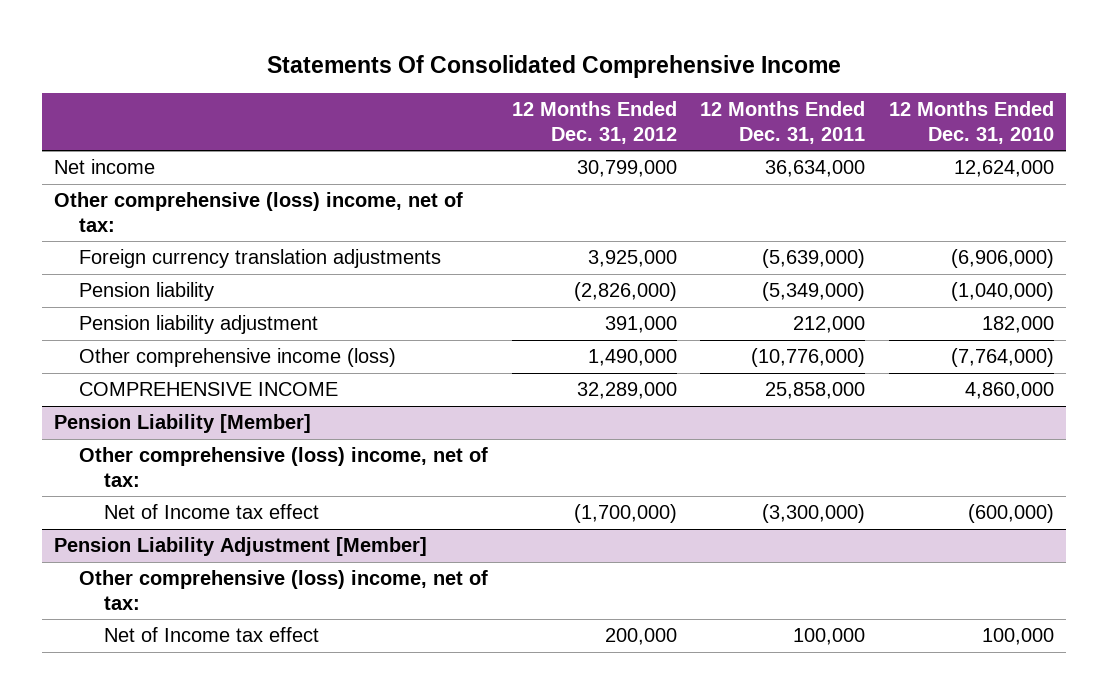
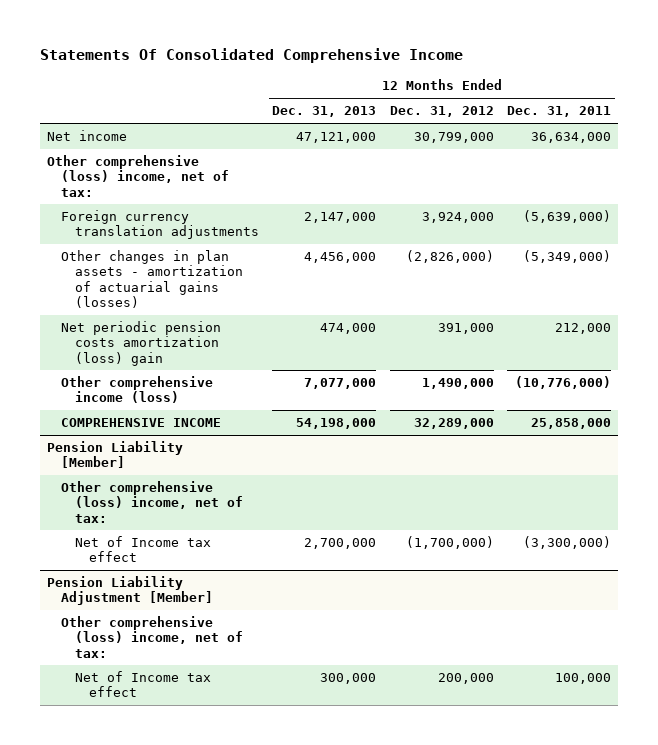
[889,101,1055,144] 12 Months Ended Dec. 31, 2010 -> none
none -> [272,106,377,118] Dec. 31, 2013
[587,250,677,268] 3,925,000 -> [421,212,494,224] 3,924,000
[79,282,215,302] Pension liability -> [60,250,243,308] Other changes in plan assets - amortization of actuarial gains (losses)
[79,315,319,335] Pension liability adjustment -> [60,321,221,366] Net periodic pension costs amortization (loss) gain

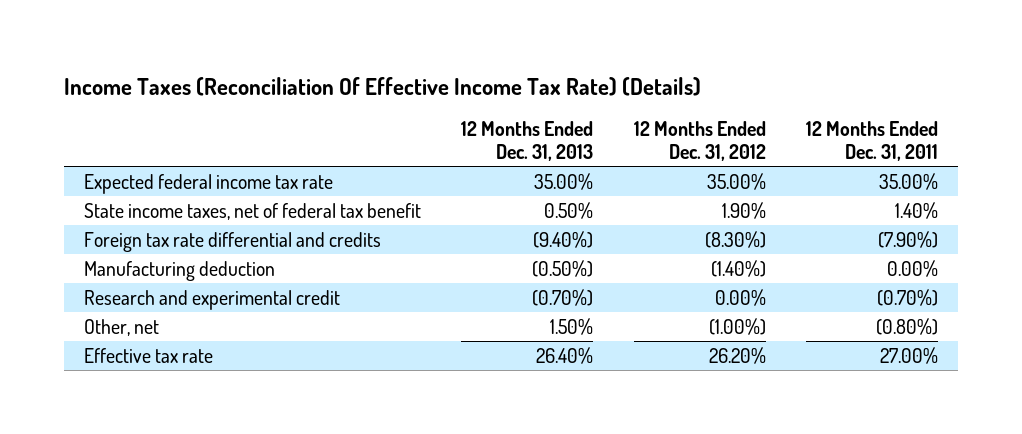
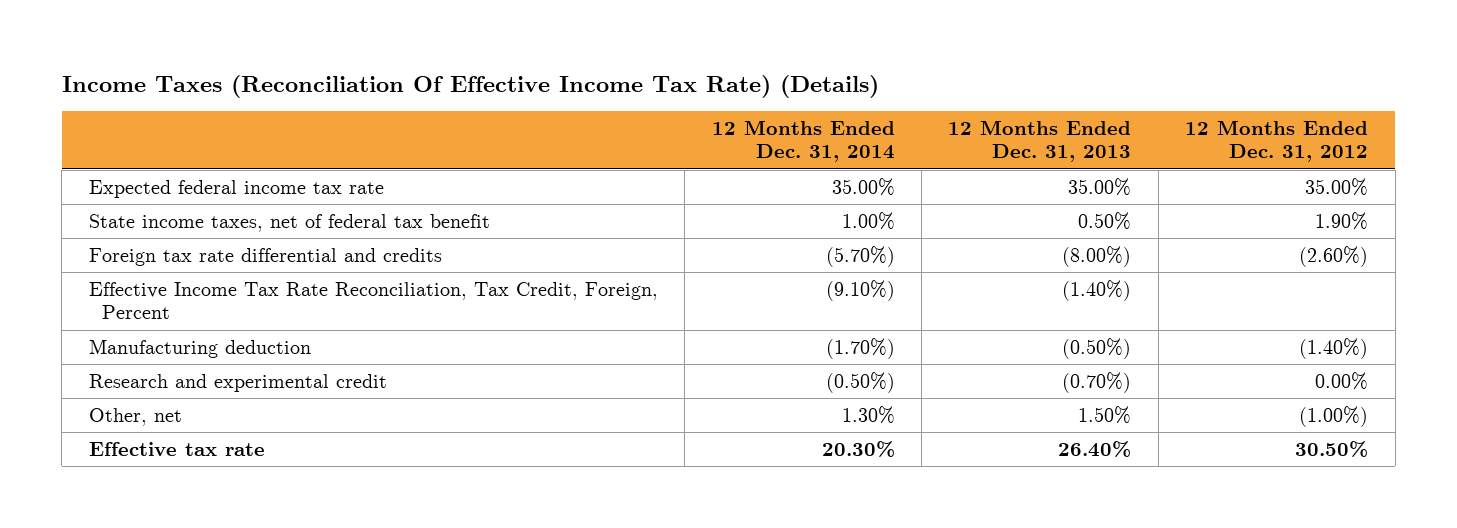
[805,121,938,161] 12 Months Ended Dec. 31, 2011 -> none
none -> [711,119,895,163] 12 Months Ended Dec. 31, 2014
[533,230,594,248] (9.40%) -> [1062,245,1132,267] (8.00%)
[704,230,766,248] (8.30%) -> [1299,245,1369,267] (2.60%)
none -> [88,281,658,320] Effective Income Tax Rate Reconciliation, Tax Credit, Foreign, Percent
[708,346,766,364] 26.20% -> [1295,440,1369,457] 30.50%

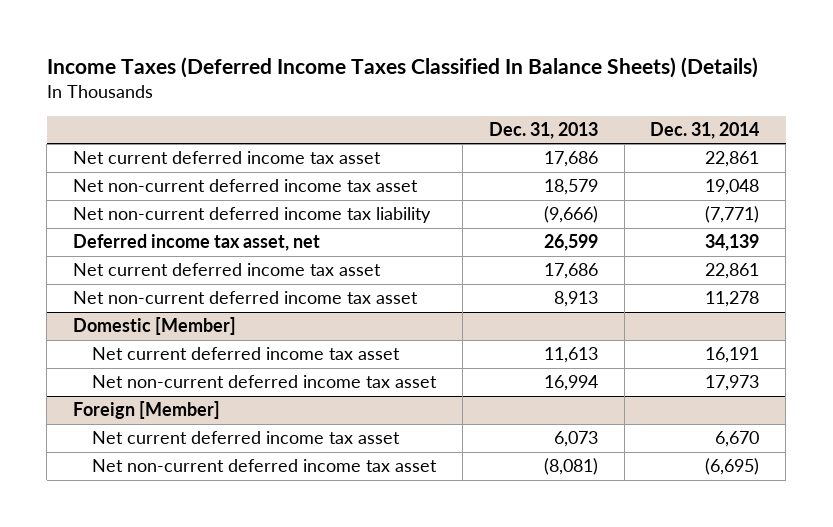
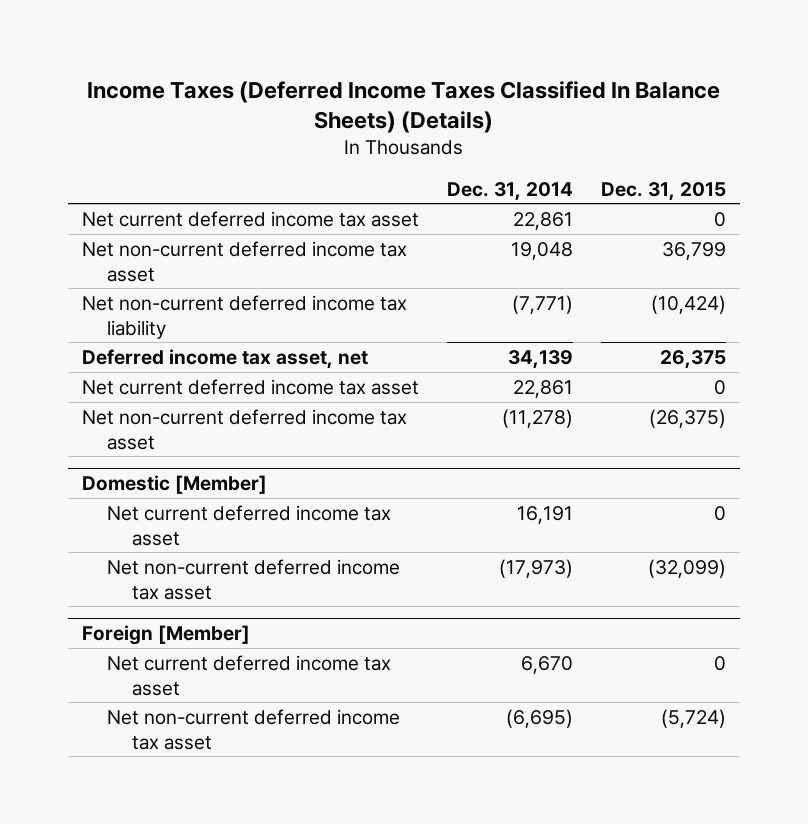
[488,122,598,140] Dec. 31, 2013 -> none
none -> [601,181,727,201] Dec. 31, 2015
[705,291,760,308] 11,278 -> [502,408,574,428] (11,278)
[705,375,760,392] 17,973 -> [499,558,574,578] (17,973)

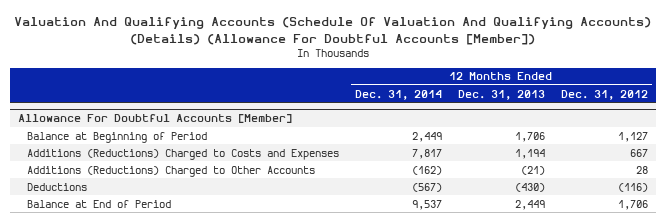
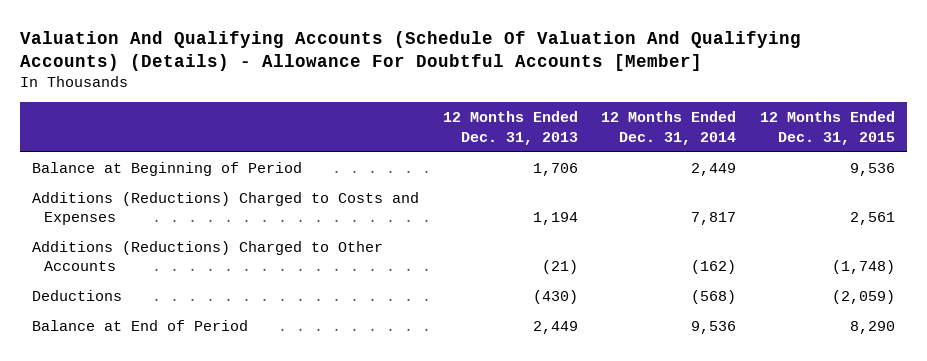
[13,17,651,45] Valuation And Qualifying Accounts (Schedule Of Valuation And Qualifying Accounts) (Details) (Allowance For Doubtful Accounts [Member]) -> [20,30,802,72] Valuation And Qualifying Accounts (Schedule Of Valuation And Qualifying Accounts) (Details) - Allowance For Doubtful Accounts [Member]
[560,89,648,100] Dec. 31, 2012 -> none
none -> [759,111,895,145] 12 Months Ended Dec. 31, 2015
[17,114,292,124] Allowance For Doubtful Accounts [Member] -> none
[412,182,443,192] (567) -> [691,289,737,304] (568)
[412,199,443,210] 9,537 -> [691,320,737,334] 9,536

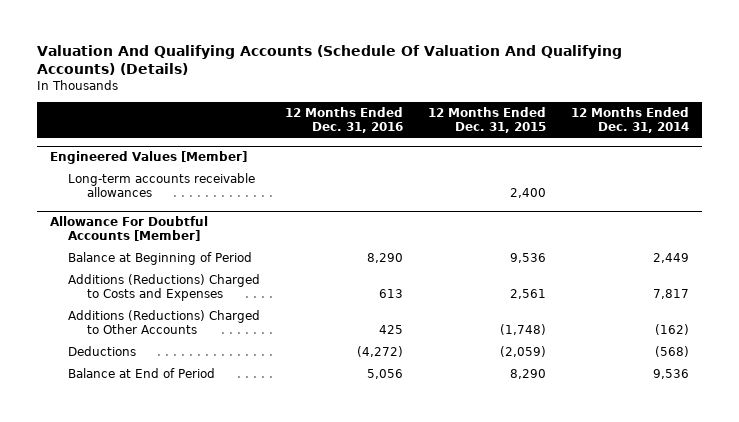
[20,30,802,72] Valuation And Qualifying Accounts (Schedule Of Valuation And Qualifying Accounts) (Details) - Allowance For Doubtful Accounts [Member] -> [37,44,623,75] Valuation And Qualifying Accounts (Schedule Of Valuation And Qualifying Accounts) (Details)
[442,111,578,145] 12 Months Ended Dec. 31, 2013 -> none
none -> [285,107,404,134] 12 Months Ended Dec. 31, 2016
none -> [49,151,247,165] Engineered Values [Member]
none -> [68,173,256,198] Long-term accounts receivable allowances
none -> [49,216,208,242] Allowance For Doubtful Accounts [Member]

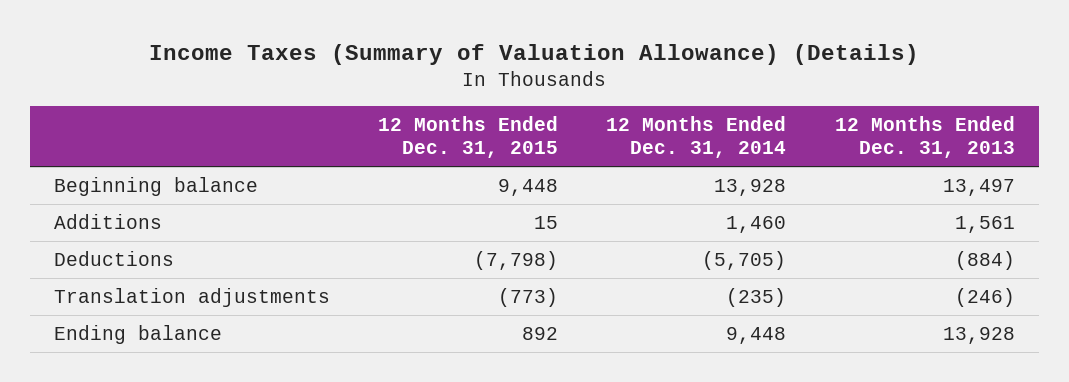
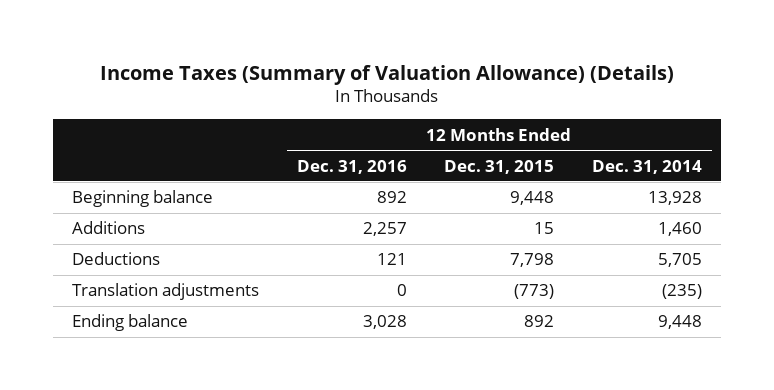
[834,115,1015,158] 12 Months Ended Dec. 31, 2013 -> none
none -> [296,159,407,174] Dec. 31, 2016
[474,251,559,271] (7,798) -> [510,253,555,268] 7,798
[702,251,787,271] (5,705) -> [658,253,703,268] 5,705

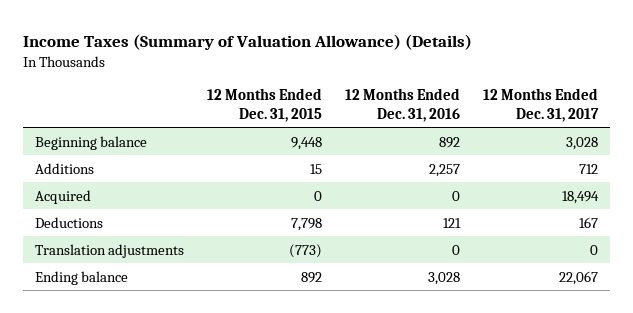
[592,159,703,174] Dec. 31, 2014 -> none
none -> [483,88,600,122] 12 Months Ended Dec. 31, 2017
none -> [34,189,91,204] Acquired

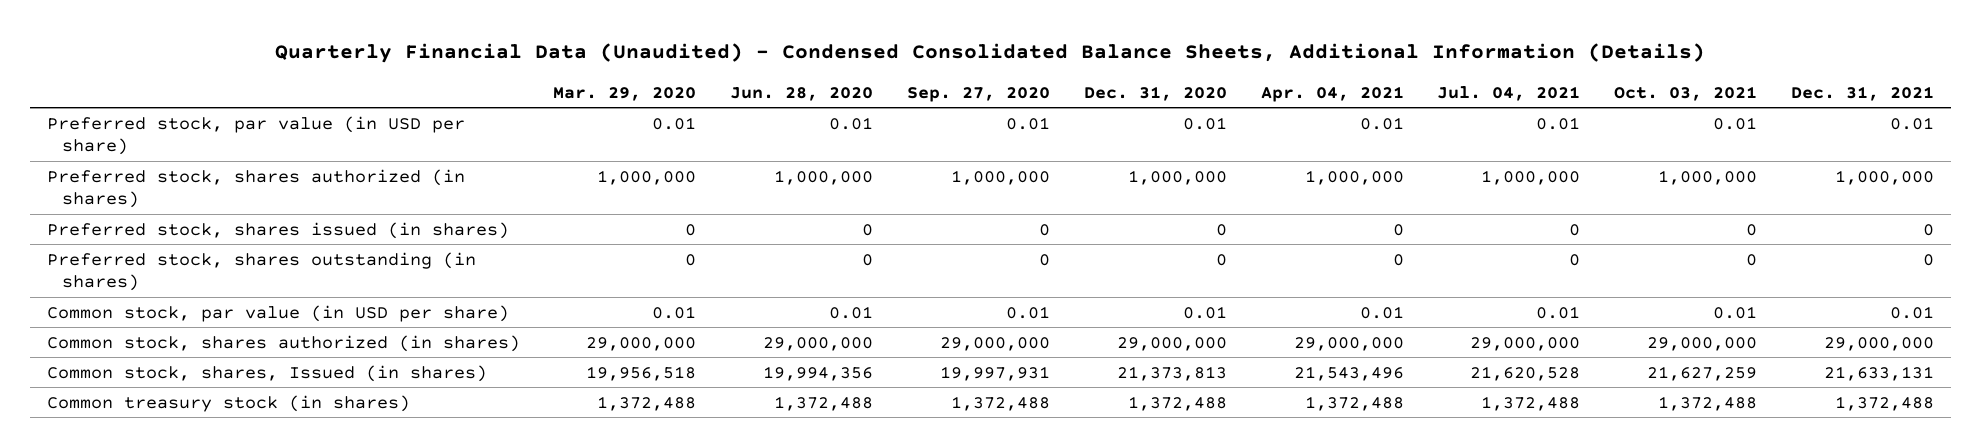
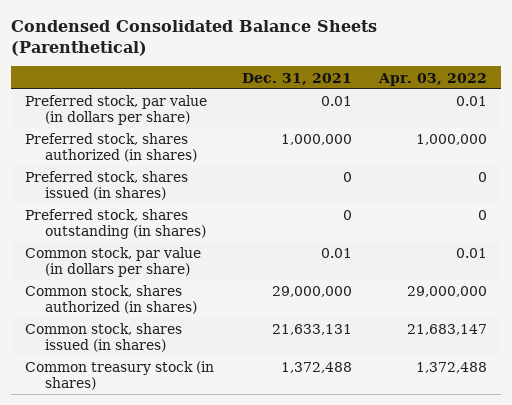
[275,43,1706,64] Quarterly Financial Data (Unaudited) - Condensed Consolidated Balance Sheets, Additional Information (Details) -> [10,19,377,56] Condensed Consolidated Balance Sheets (Parenthetical)
[553,86,697,101] Mar. 29, 2020 -> none
[730,86,874,101] Jun. 28, 2020 -> none
[907,86,1051,102] Sep. 27, 2020 -> none
[1083,85,1227,101] Dec. 31, 2020 -> none
[1260,85,1404,102] Apr. 04, 2021 -> none
[1437,85,1581,101] Jul. 04, 2021 -> none
[1614,85,1758,101] Oct. 03, 2021 -> none
none -> [378,72,488,86] Apr. 03, 2022
[46,115,465,156] Preferred stock, par value (in USD per share) -> [24,95,207,125] Preferred stock, par value (in dollars per share)
[46,304,509,322] Common stock, par value (in USD per share) -> [24,247,201,277] Common stock, par value (in dollars per share)
[46,364,487,382] Common stock, shares, Issued (in shares) -> [24,323,182,352] Common stock, shares issued (in shares)

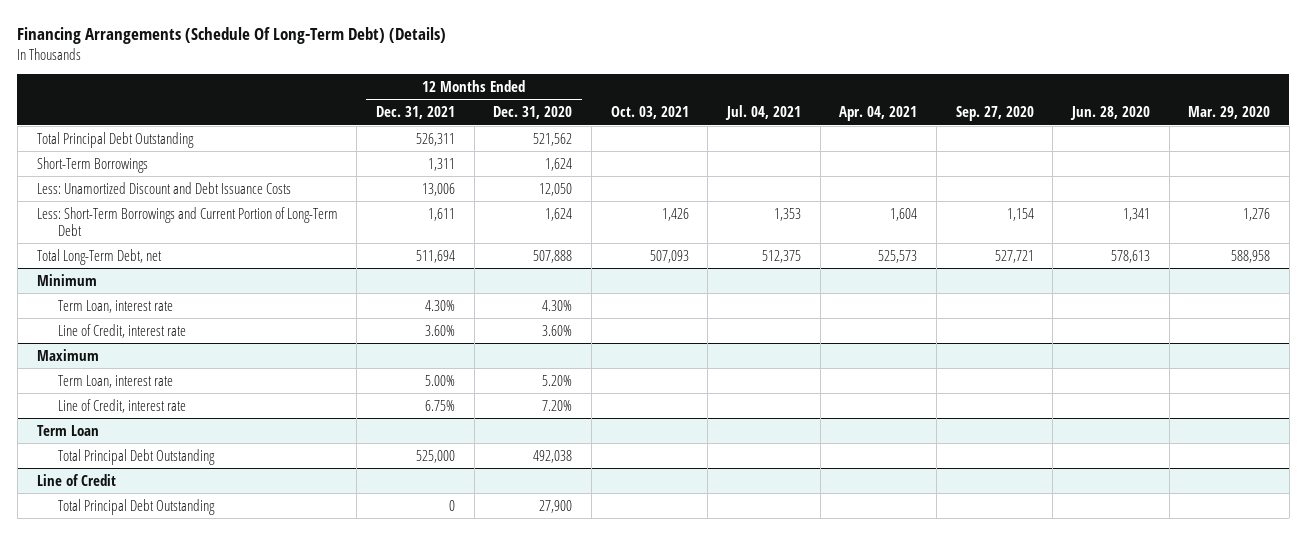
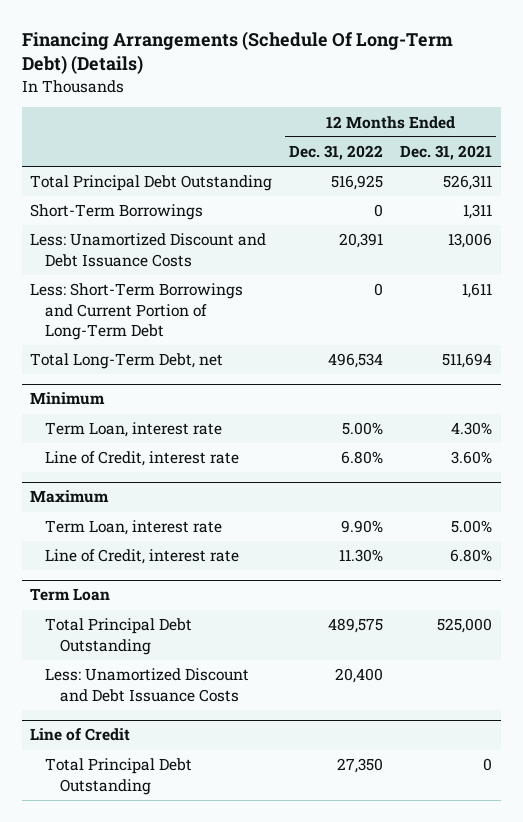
[493,106,573,120] Dec. 31, 2020 -> none
[610,106,689,120] Oct. 03, 2021 -> none
[724,105,801,121] Jul. 04, 2021 -> none
[839,106,918,122] Apr. 04, 2021 -> none
[955,106,1034,122] Sep. 27, 2020 -> none
[1069,106,1150,121] Jun. 28, 2020 -> none
[1188,106,1271,120] Mar. 29, 2020 -> none
none -> [289,144,384,160] Dec. 31, 2022
[424,399,455,411] 6.75% -> [450,549,493,563] 6.80%
none -> [45,668,250,702] Less: Unamortized Discount and Debt Issuance Costs

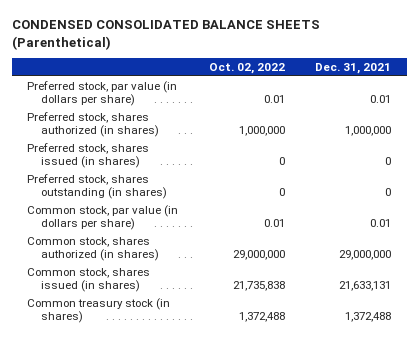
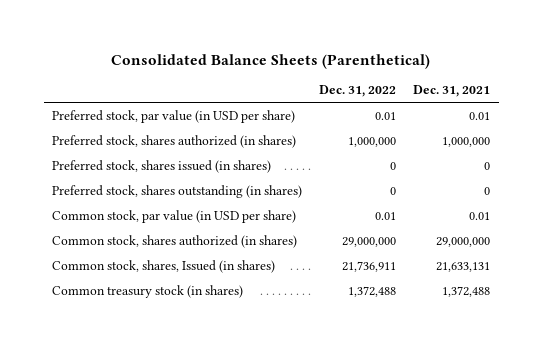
[11,20,320,50] CONDENSED CONSOLIDATED BALANCE SHEETS (Parenthetical) -> [111,53,431,69] Consolidated Balance Sheets (Parenthetical)
[208,62,285,74] Oct. 02, 2022 -> none
none -> [319,85,397,98] Dec. 31, 2022
[26,80,177,106] Preferred stock, par value (in dollars per share) -> [52,109,296,123] Preferred stock, par value (in USD per share)
[26,204,178,230] Common stock, par value (in dollars per share) -> [52,209,297,223] Common stock, par value (in USD per share)
[26,267,150,292] Common stock, shares issued (in shares) -> [52,259,276,273] Common stock, shares, Issued (in shares)

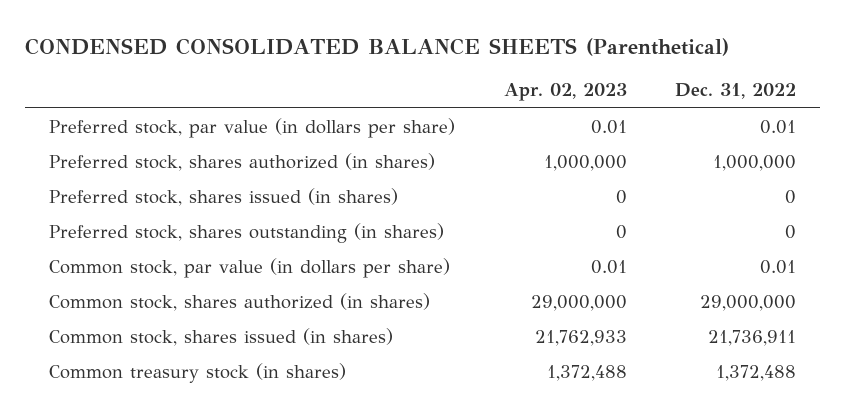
[111,53,431,69] Consolidated Balance Sheets (Parenthetical) -> [25,37,730,56] CONDENSED CONSOLIDATED BALANCE SHEETS (Parenthetical)
[413,85,491,98] Dec. 31, 2021 -> none
none -> [503,83,627,102] Apr. 02, 2023
[52,109,296,123] Preferred stock, par value (in USD per share) -> [49,118,456,139] Preferred stock, par value (in dollars per share)
[52,209,297,223] Common stock, par value (in USD per share) -> [49,258,451,279] Common stock, par value (in dollars per share)
[52,259,276,273] Common stock, shares, Issued (in shares) -> [49,328,394,347] Common stock, shares issued (in shares)

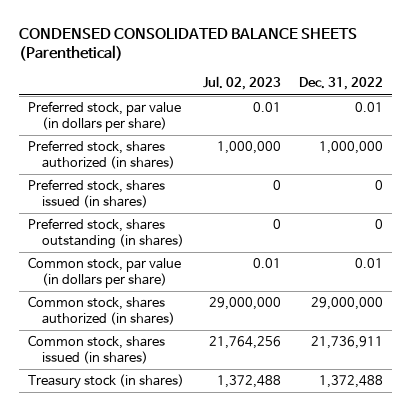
[503,83,627,102] Apr. 02, 2023 -> none
none -> [202,76,281,91] Jul. 02, 2023
[49,363,347,384] Common treasury stock (in shares) -> [28,374,185,390] Treasury stock (in shares)

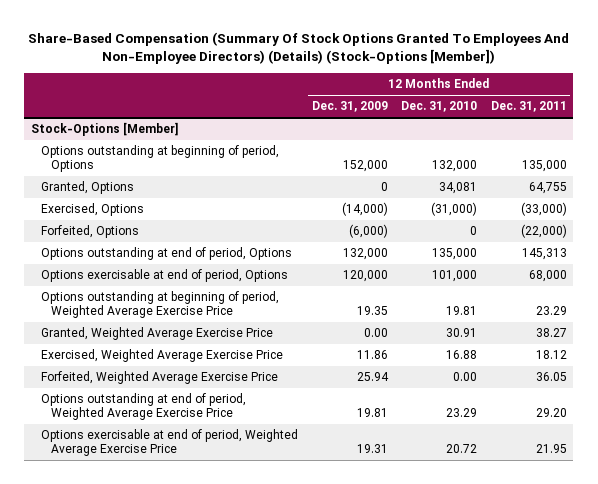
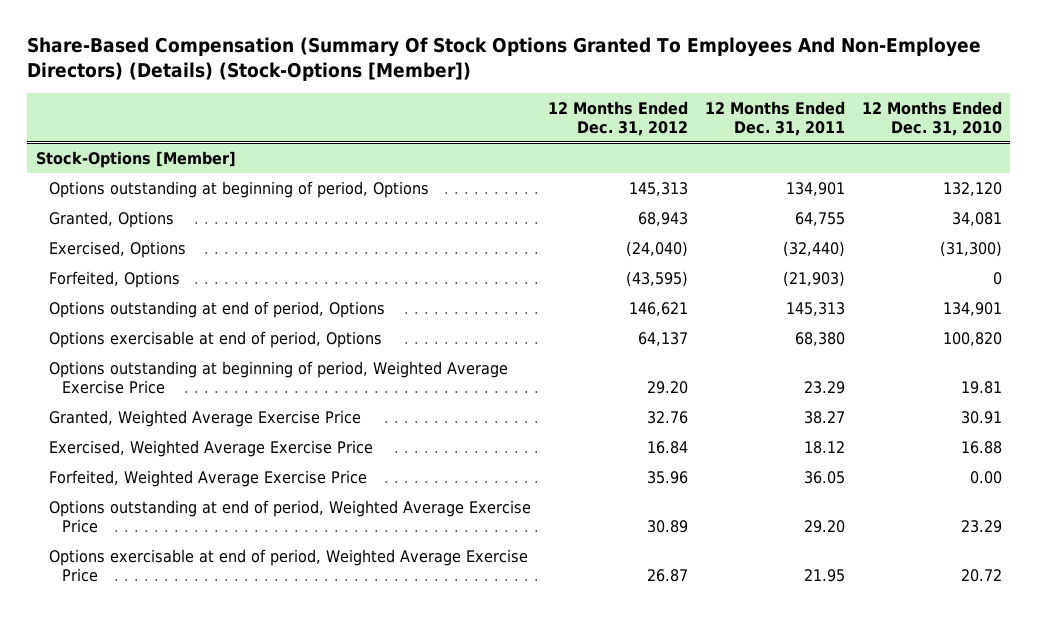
[311,101,388,113] Dec. 31, 2009 -> none
none -> [547,100,688,136] 12 Months Ended Dec. 31, 2012
[432,160,478,173] 132,000 -> [942,181,1002,196] 132,120
[521,160,567,173] 135,000 -> [785,181,845,196] 134,901
[431,202,478,217] (31,000) -> [939,240,1002,257] (31,300)
[520,202,567,217] (33,000) -> [782,240,845,257] (32,440)
[520,224,567,239] (22,000) -> [782,270,845,287] (21,903)
[432,248,478,261] 135,000 -> [942,301,1002,316] 134,901
[432,270,478,283] 101,000 -> [942,331,1002,346] 100,820
[528,270,567,283] 68,000 -> [794,331,845,346] 68,380

